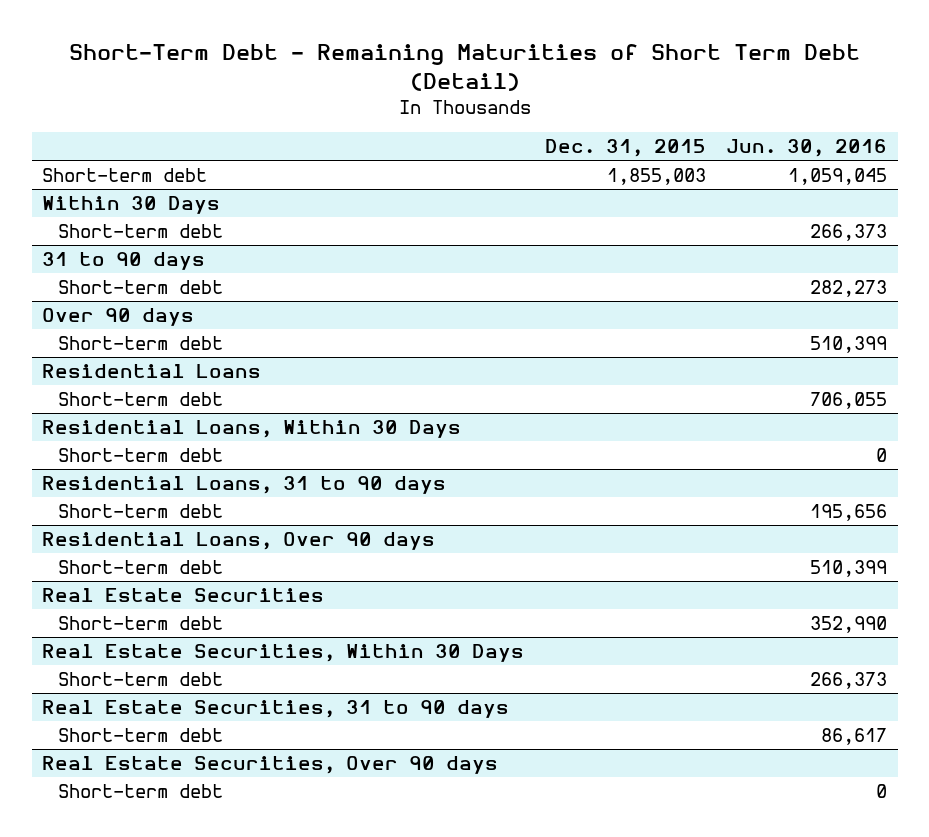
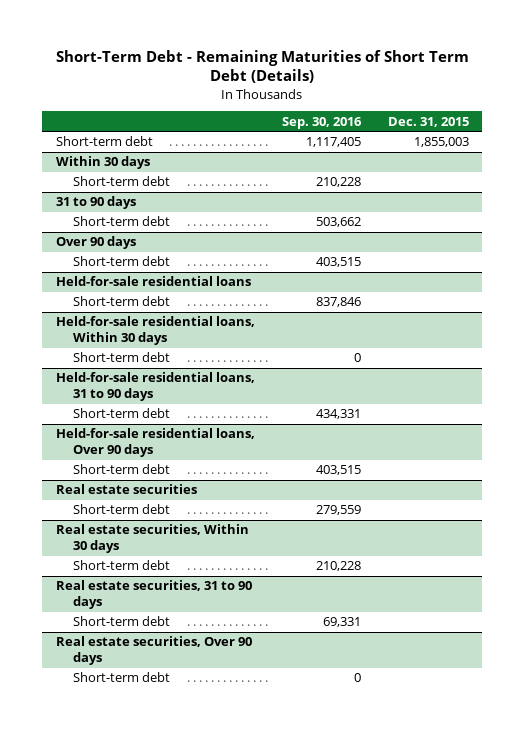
[68,44,860,92] Short-Term Debt - Remaining Maturities of Short Term Debt (Detail) -> [56,49,470,84] Short-Term Debt - Remaining Maturities of Short Term Debt (Details)
[726,139,888,158] Jun. 30, 2016 -> none
none -> [281,116,362,129] Sep. 30, 2016
[42,195,221,214] Within 30 Days -> [55,156,150,170] Within 30 days
[42,363,262,378] Residential Loans -> [55,276,251,287] Held-for-sale residential loans
[42,419,462,438] Residential Loans, Within 30 Days -> [55,316,255,346] Held-for-sale residential loans, Within 30 days
[42,475,447,494] Residential Loans, 31 to 90 days -> [55,372,255,402] Held-for-sale residential loans, 31 to 90 days
[42,531,436,550] Residential Loans, Over 90 days -> [55,428,255,458] Held-for-sale residential loans, Over 90 days
[42,587,325,602] Real Estate Securities -> [55,484,197,495] Real estate securities
[42,643,525,662] Real Estate Securities, Within 30 Days -> [55,524,249,554] Real estate securities, Within 30 days
[42,699,510,718] Real Estate Securities, 31 to 90 days -> [55,580,252,610] Real estate securities, 31 to 90 days
[42,755,499,774] Real Estate Securities, Over 90 days -> [55,636,252,666] Real estate securities, Over 90 days

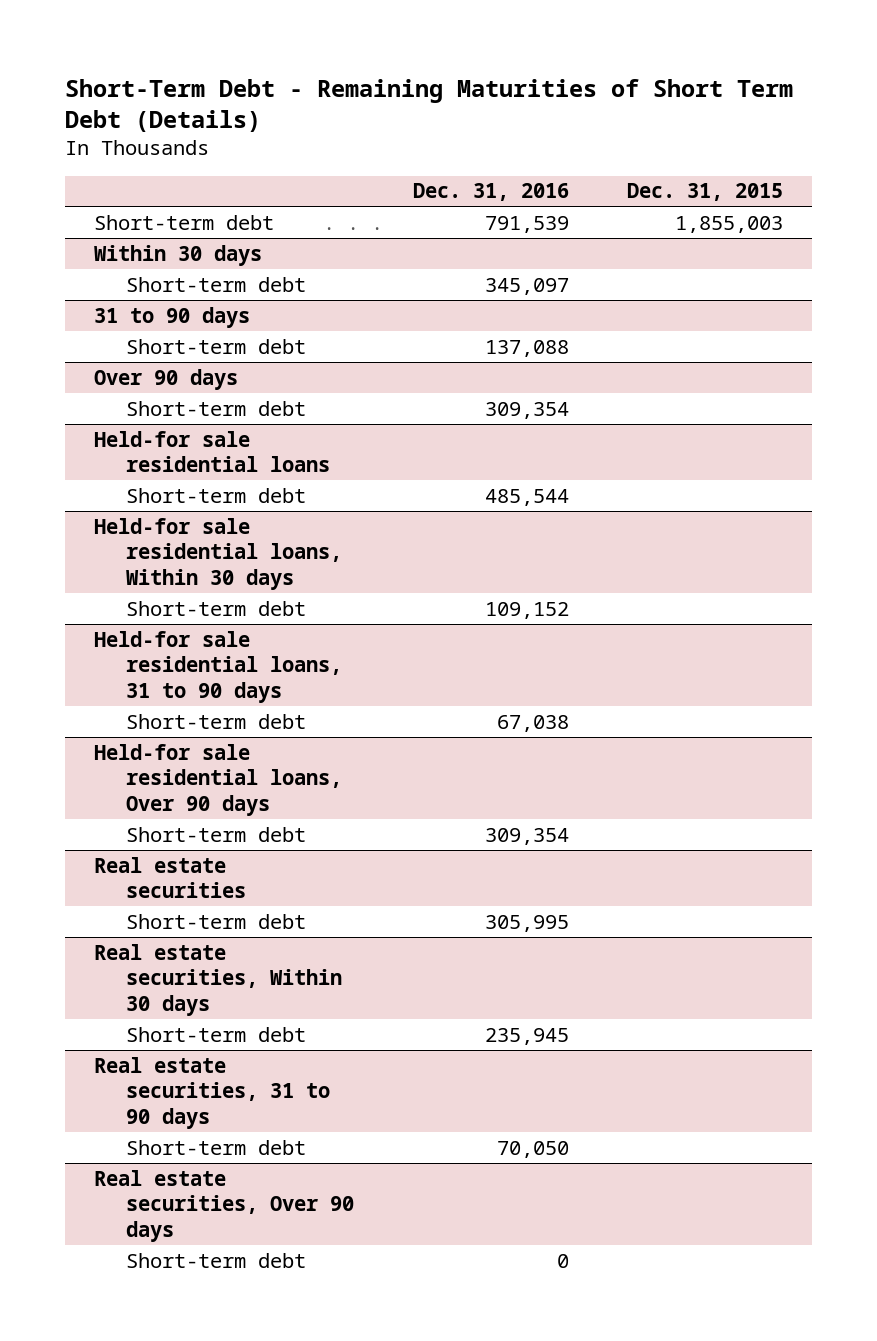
[281,116,362,129] Sep. 30, 2016 -> none
none -> [412,183,569,202] Dec. 31, 2016
[55,276,251,287] Held-for-sale residential loans -> [94,430,331,473] Held-for sale residential loans
[55,316,255,346] Held-for-sale residential loans, Within 30 days -> [94,517,343,590] Held-for sale residential loans, Within 30 days
[55,372,255,402] Held-for-sale residential loans, 31 to 90 days -> [94,630,343,703] Held-for sale residential loans, 31 to 90 days
[55,428,255,458] Held-for-sale residential loans, Over 90 days -> [94,743,343,816] Held-for sale residential loans, Over 90 days

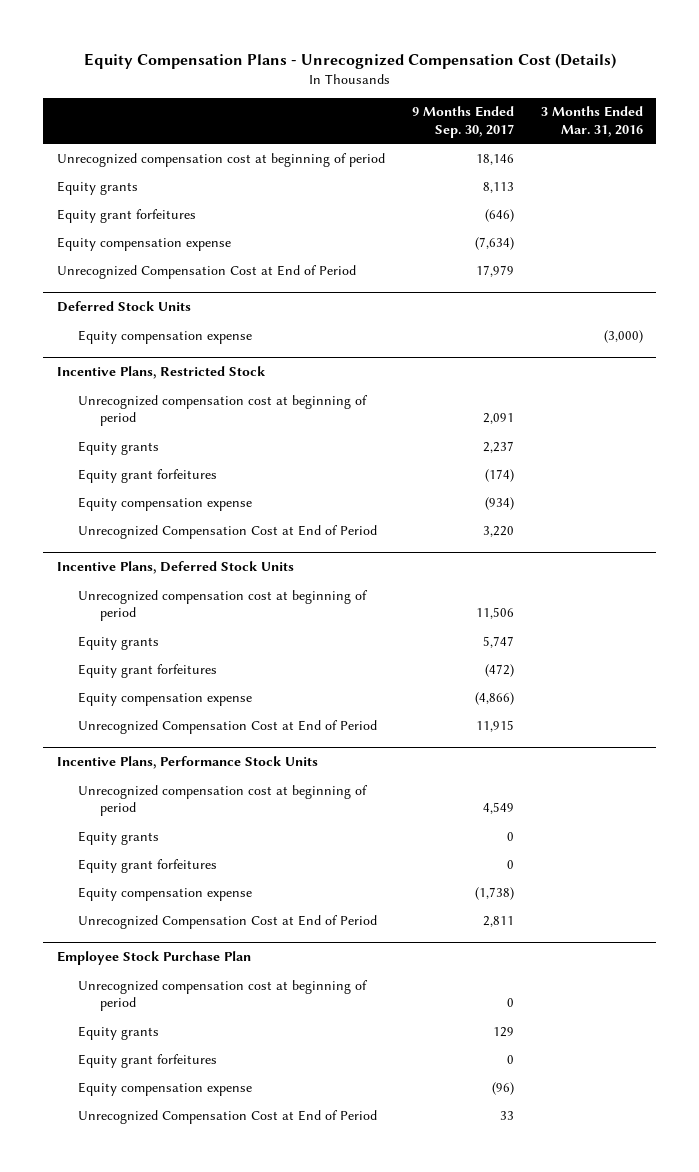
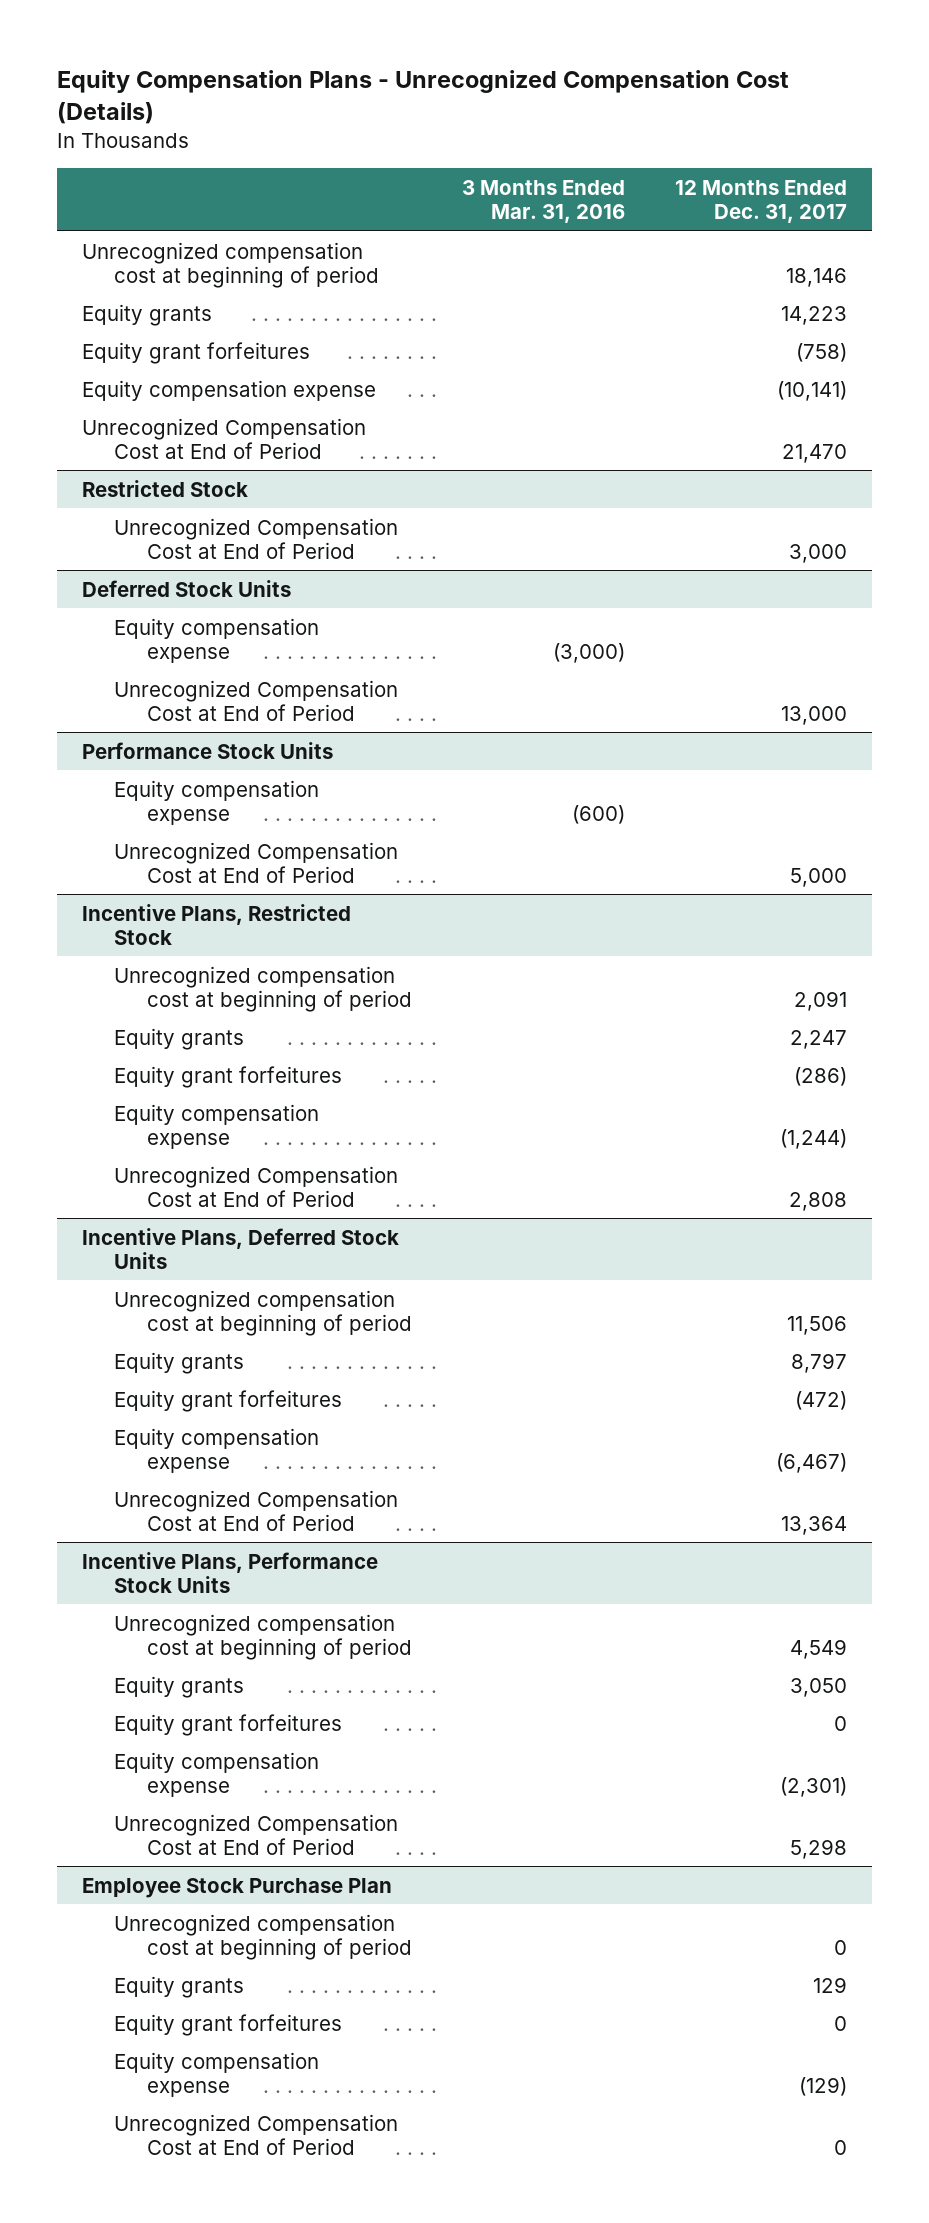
[411,106,514,138] 9 Months Ended Sep. 30, 2017 -> none
none -> [675,180,848,224] 12 Months Ended Dec. 31, 2017
none -> [81,479,248,497] Restricted Stock
none -> [114,517,399,559] Unrecognized Compensation Cost at End of Period
none -> [114,679,399,721] Unrecognized Compensation Cost at End of Period
none -> [81,741,333,759] Performance Stock Units
none -> [114,779,320,825] Equity compensation expense
none -> [114,841,399,883] Unrecognized Compensation Cost at End of Period

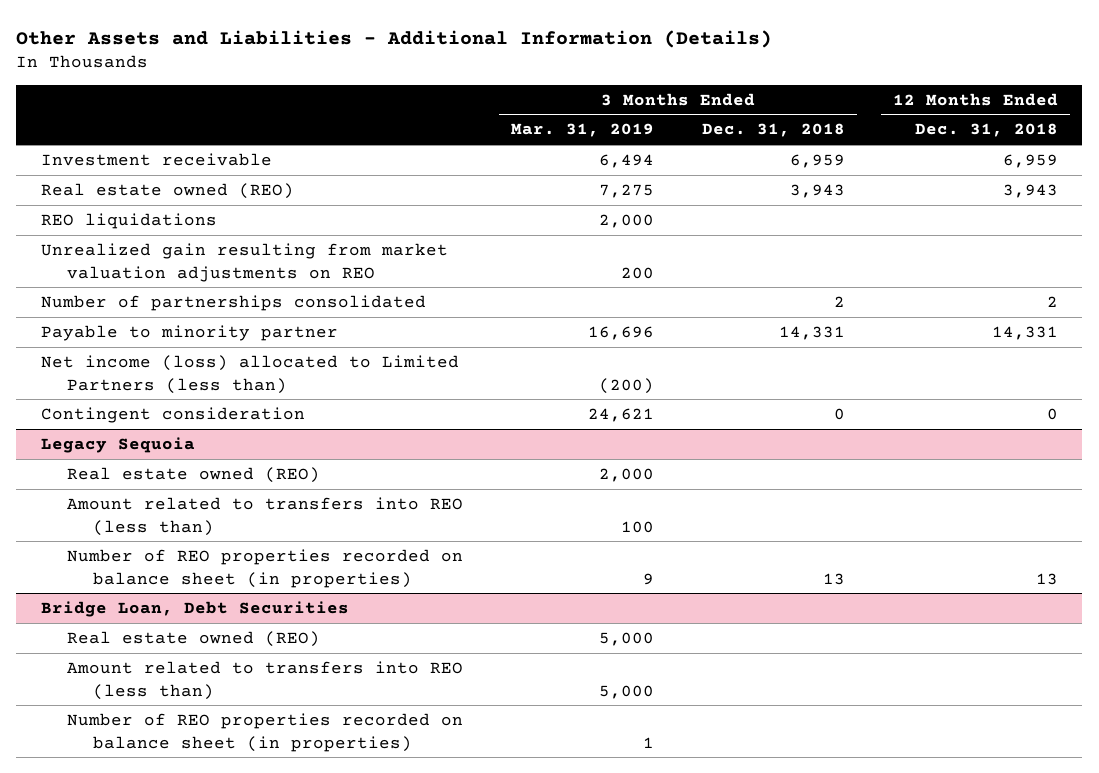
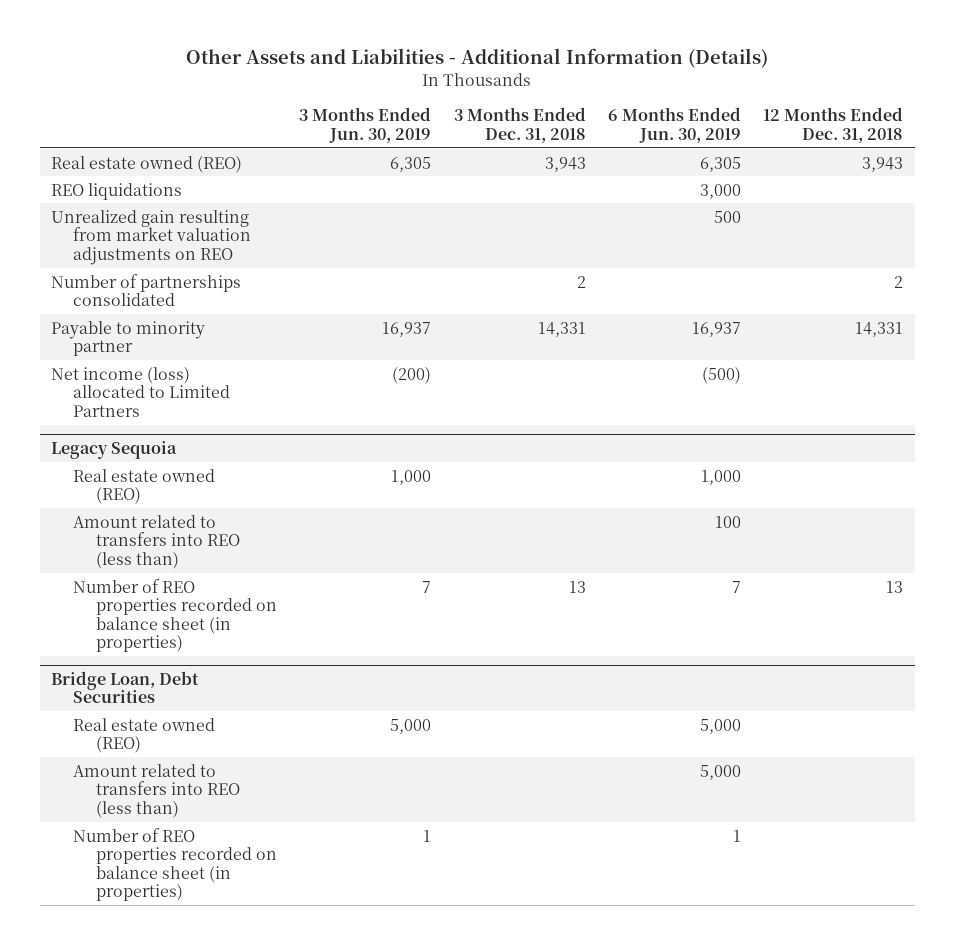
[510,123,654,138] Mar. 31, 2019 -> none
none -> [299,107,432,144] 3 Months Ended Jun. 30, 2019
none -> [608,107,742,144] 6 Months Ended Jun. 30, 2019
[40,152,272,166] Investment receivable -> none
[40,406,305,423] Contingent consideration -> none
[40,354,459,394] Net income (loss) allocated to Limited Partners (less than) -> [50,366,231,417] Net income (loss) allocated to Limited Partners

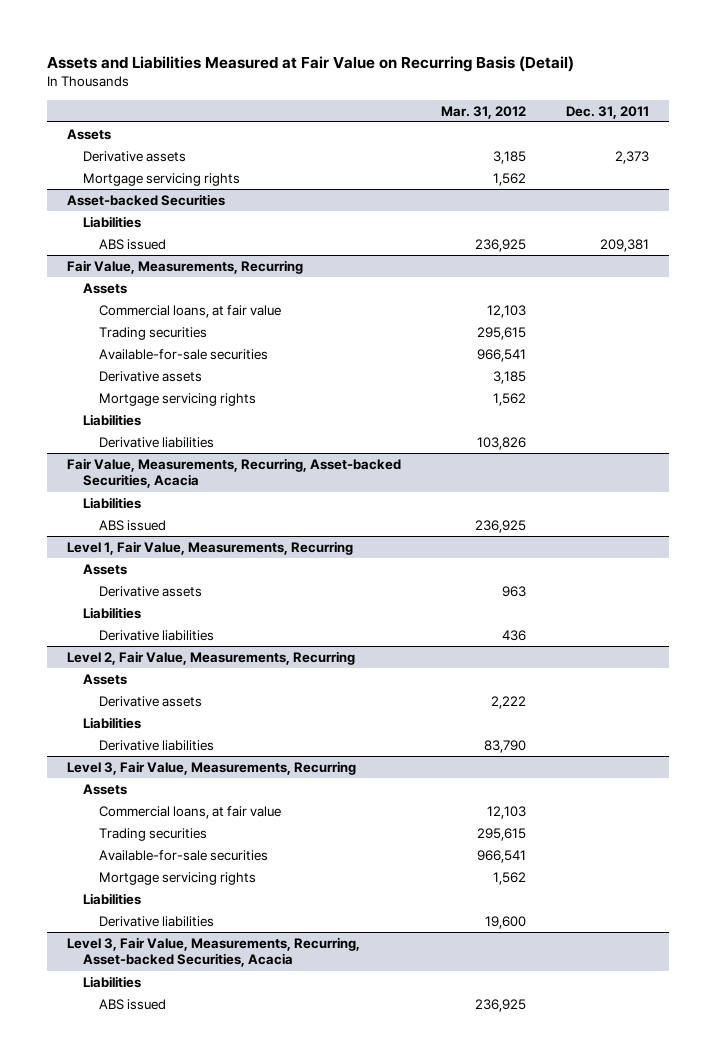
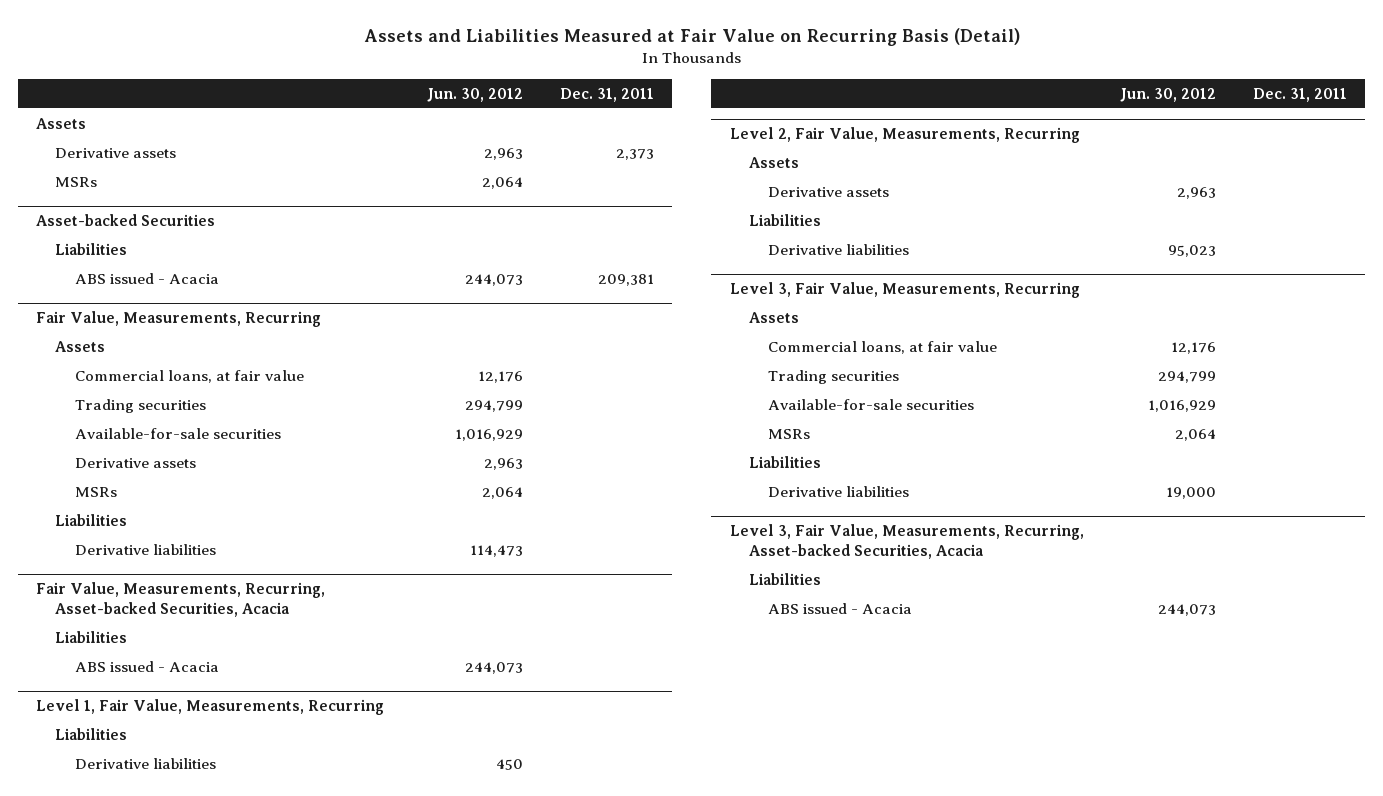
[440,105,526,119] Mar. 31, 2012 -> none
none -> [426,87,523,102] Jun. 30, 2012
[82,172,240,186] Mortgage servicing rights -> [55,176,98,187] MSRs
[98,238,166,250] ABS issued -> [74,272,219,284] ABS issued - Acacia
[98,392,256,406] Mortgage servicing rights -> [74,486,117,497] MSRs
[98,519,166,531] ABS issued -> [74,660,219,672] ABS issued - Acacia
[82,563,127,575] Assets -> none
[98,585,202,597] Derivative assets -> none
[98,871,256,885] Mortgage servicing rights -> [768,428,811,439] MSRs
[98,998,166,1010] ABS issued -> [768,602,913,614] ABS issued - Acacia

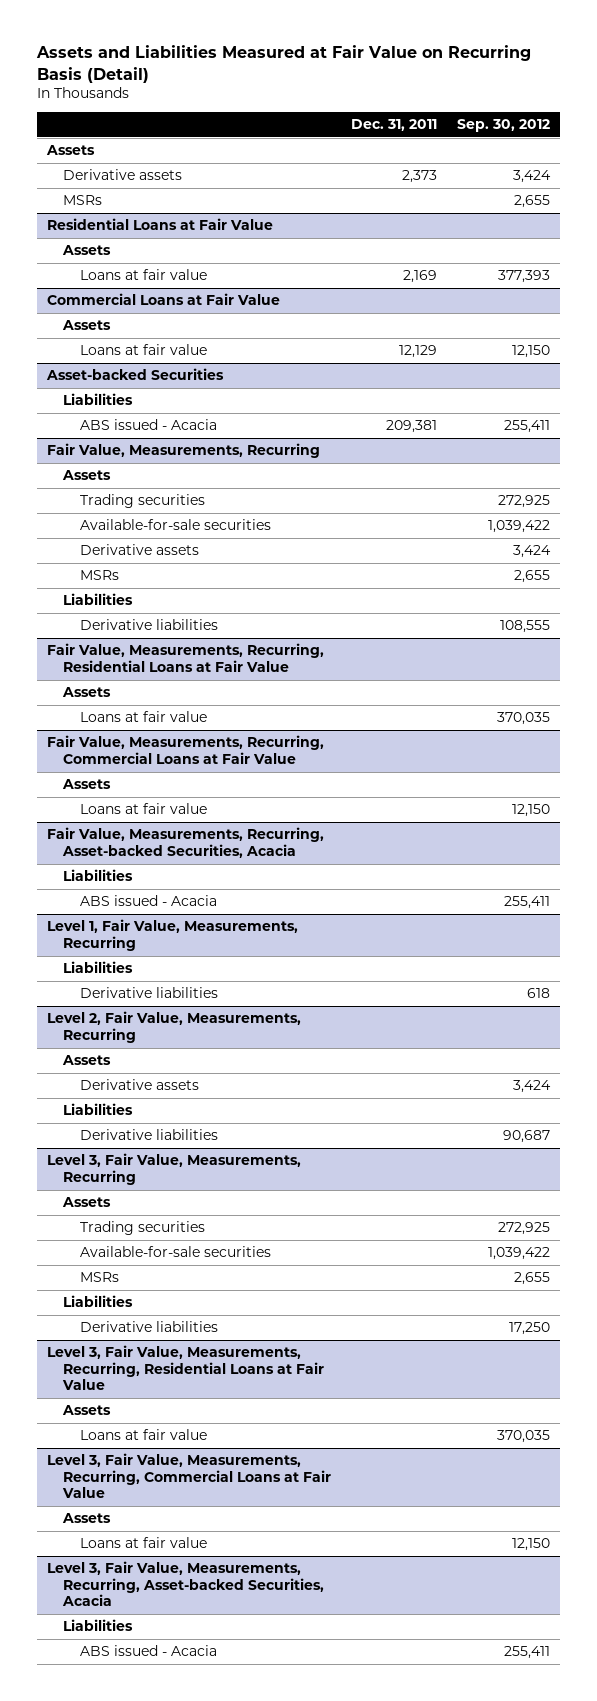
[426,87,523,102] Jun. 30, 2012 -> none
none -> [457,119,551,133] Sep. 30, 2012
none -> [46,218,273,231] Residential Loans at Fair Value
none -> [62,245,112,256] Assets
none -> [79,269,207,281] Loans at fair value
none -> [46,293,280,306] Commercial Loans at Fair Value
none -> [62,320,112,331] Assets
none -> [79,344,207,356] Loans at fair value
[74,369,304,383] Commercial loans, at fair value -> none
none -> [46,643,324,672] Fair Value, Measurements, Recurring, Residential Loans at Fair Value
none -> [62,687,112,698] Assets
none -> [79,711,207,723] Loans at fair value
none -> [46,735,324,764] Fair Value, Measurements, Recurring, Commercial Loans at Fair Value
none -> [62,779,112,790] Assets
none -> [79,803,207,815] Loans at fair value
[768,340,998,354] Commercial loans, at fair value -> none
none -> [46,1345,325,1391] Level 3, Fair Value, Measurements, Recurring, Residential Loans at Fair Value
none -> [62,1405,112,1416] Assets
none -> [79,1429,207,1441] Loans at fair value
none -> [46,1453,332,1499] Level 3, Fair Value, Measurements, Recurring, Commercial Loans at Fair Value
none -> [62,1513,112,1524] Assets
none -> [79,1537,207,1549] Loans at fair value

